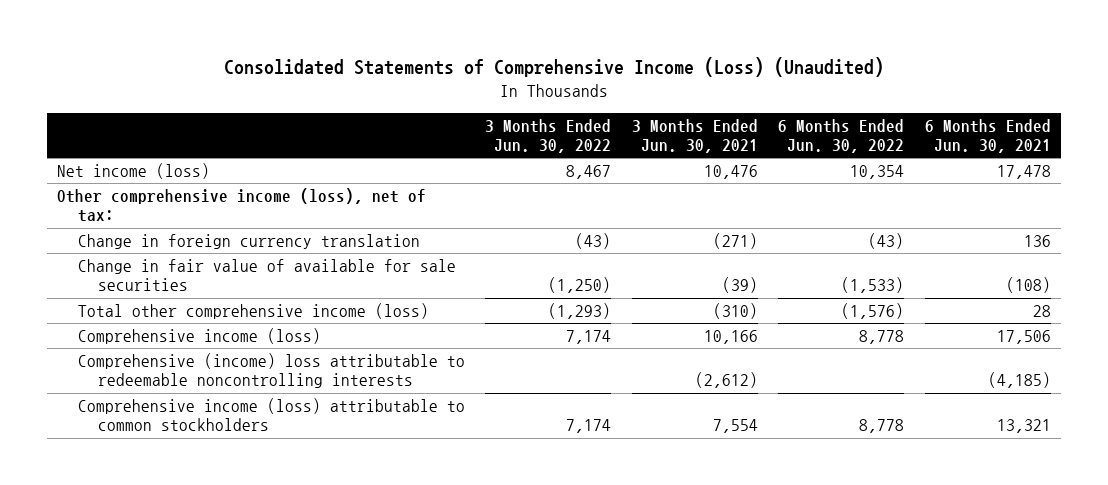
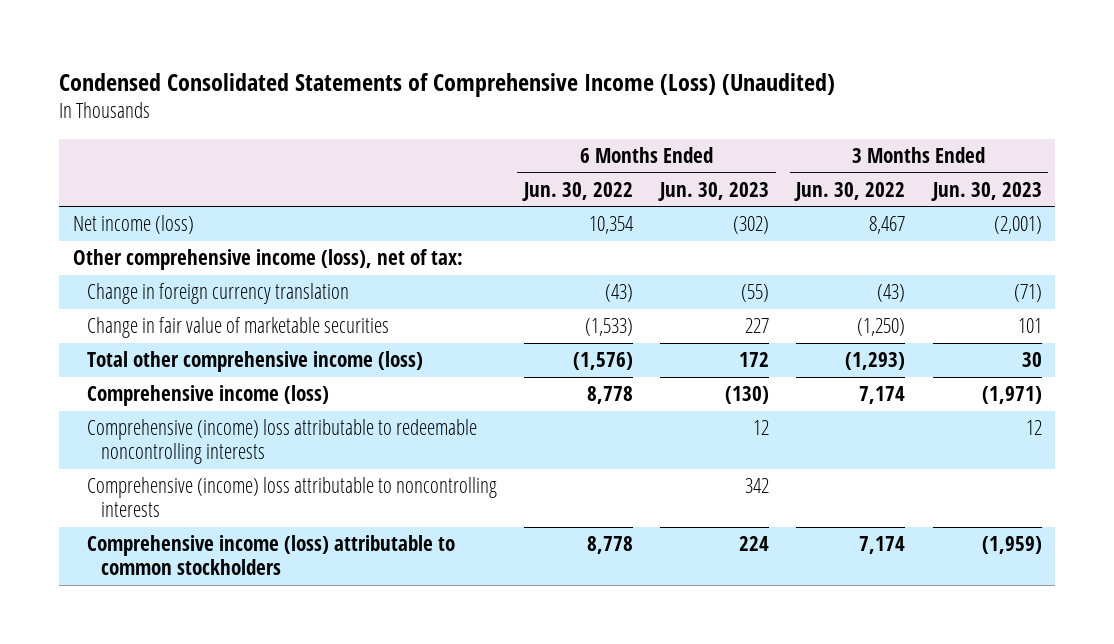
[224,57,885,78] Consolidated Statements of Comprehensive Income (Loss) (Unaudited) -> [59,72,836,97] Condensed Consolidated Statements of Comprehensive Income (Loss) (Unaudited)
[631,118,758,154] 3 Months Ended Jun. 30, 2021 -> none
[925,118,1052,154] 6 Months Ended Jun. 30, 2021 -> none
none -> [658,181,770,201] Jun. 30, 2023
none -> [930,181,1042,201] Jun. 30, 2023
[77,258,456,292] Change in fair value of available for sale securities -> [87,317,390,339] Change in fair value of marketable securities
none -> [87,477,498,518] Comprehensive (income) loss attributable to noncontrolling interests

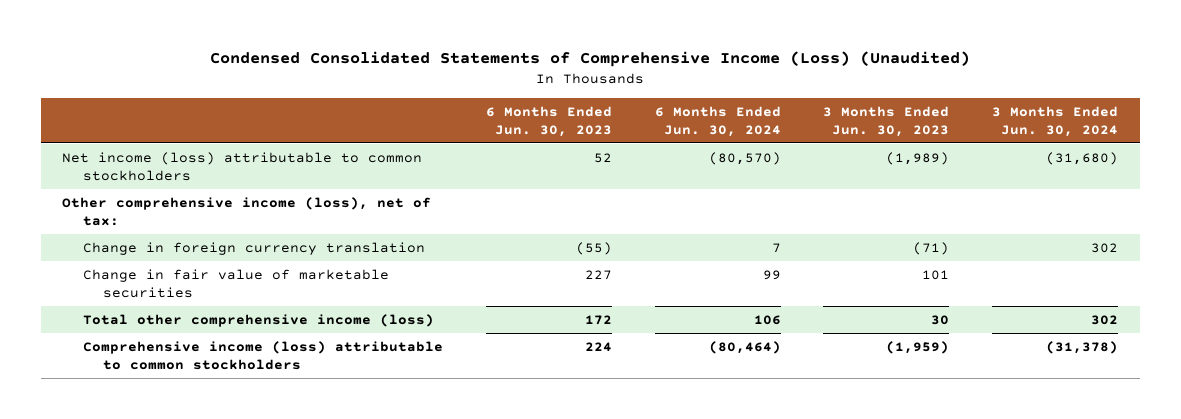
[522,181,634,201] Jun. 30, 2022 -> none
[794,181,906,201] Jun. 30, 2022 -> none
none -> [654,105,781,137] 6 Months Ended Jun. 30, 2024
none -> [992,105,1119,137] 3 Months Ended Jun. 30, 2024
[72,215,194,235] Net income (loss) -> [62,151,423,182] Net income (loss) attributable to common stockholders
[733,216,770,235] (302) -> [593,152,612,163] 52
[993,216,1042,235] (2,001) -> [886,151,950,165] (1,989)
[87,385,330,407] Comprehensive income (loss) -> none
[87,419,478,465] Comprehensive (income) loss attributable to redeemable noncontrolling interests -> none
[87,477,498,518] Comprehensive (income) loss attributable to noncontrolling interests -> none

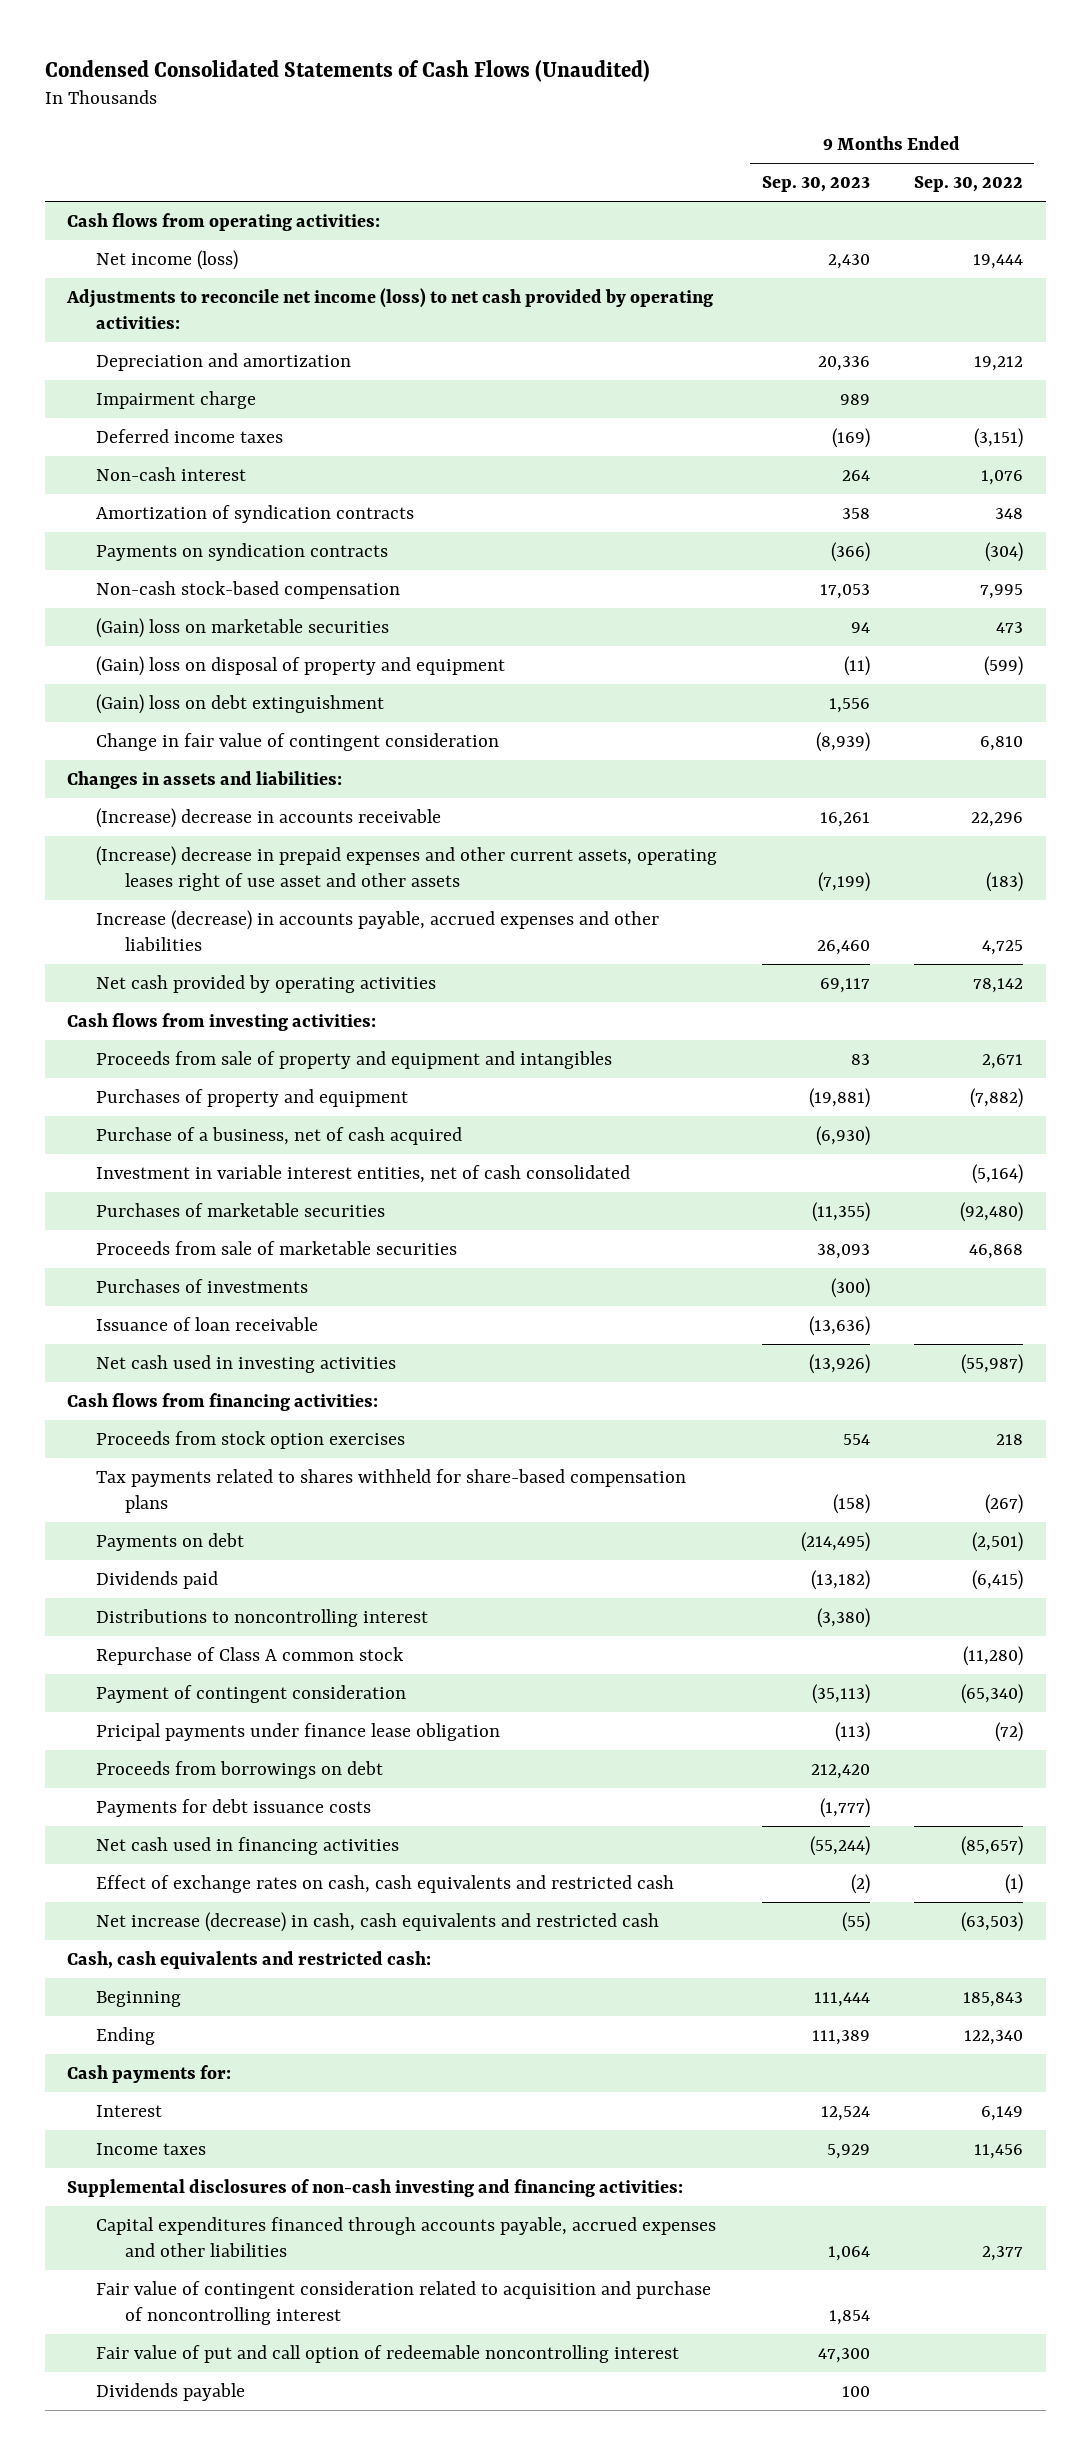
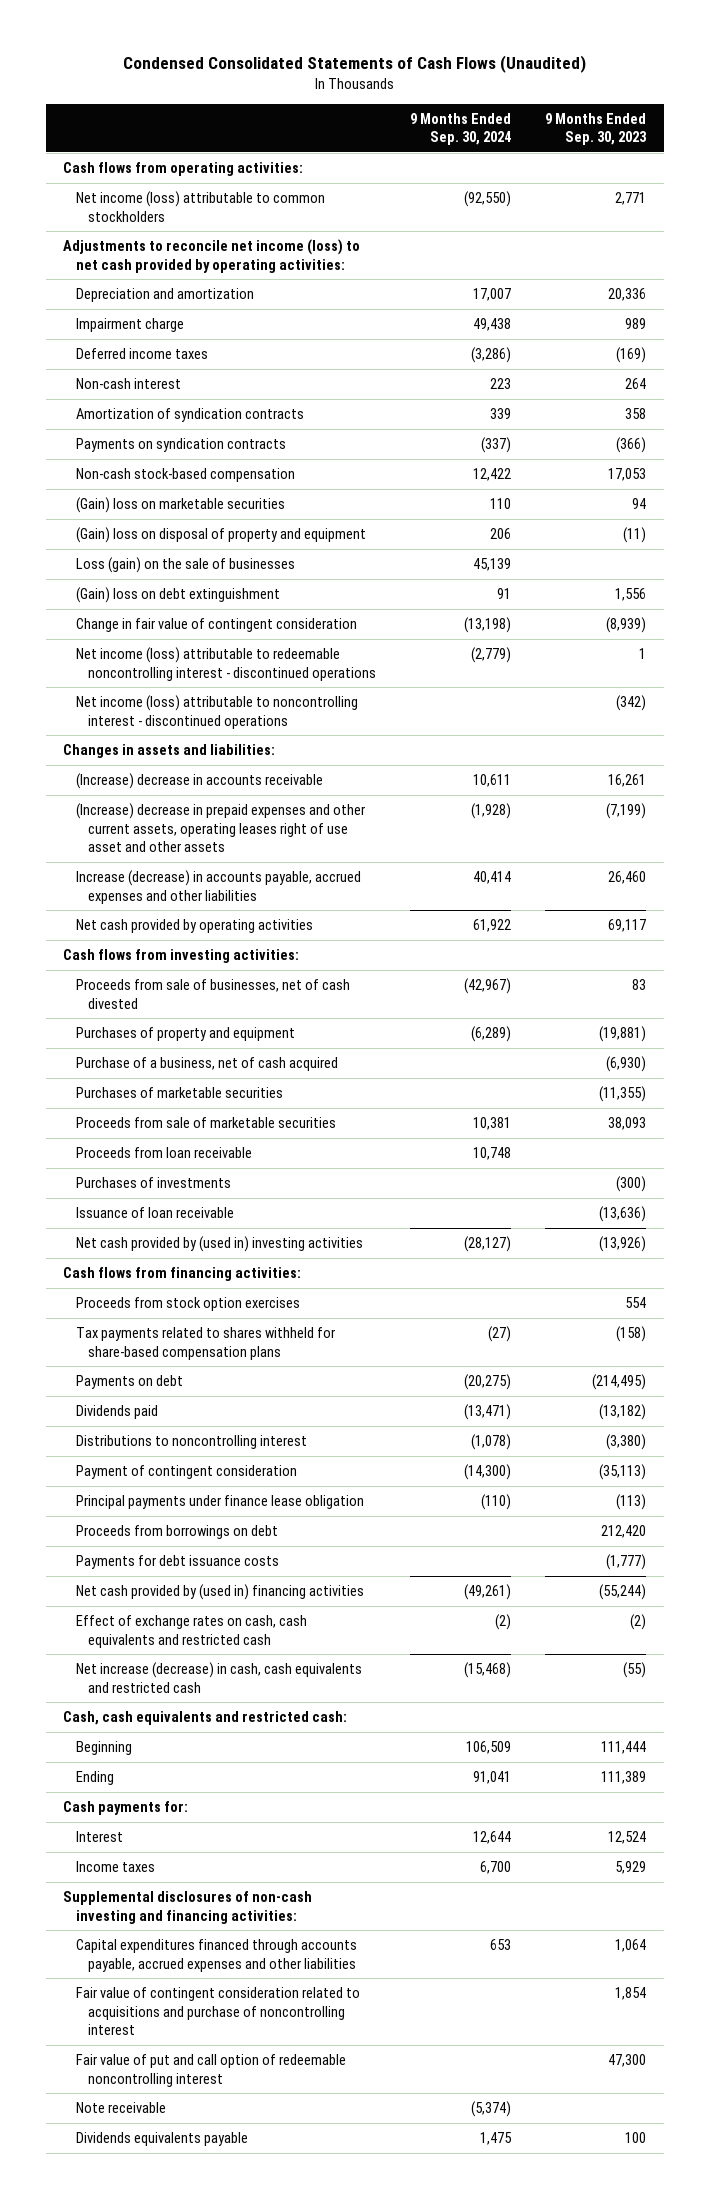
[914,176,1024,193] Sep. 30, 2022 -> none
none -> [410,112,512,146] 9 Months Ended Sep. 30, 2024
[95,249,238,270] Net income (loss) -> [75,191,325,222] Net income (loss) attributable to common stockholders
[827,253,870,269] 2,430 -> [615,192,647,206] 2,771
none -> [75,557,295,574] Loss (gain) on the sale of businesses
none -> [75,647,376,681] Net income (loss) attributable to redeemable noncontrolling interest - discontinued operations
none -> [75,695,358,729] Net income (loss) attributable to noncontrolling interest - discontinued operations
[95,1050,612,1069] Proceeds from sale of property and equipment and intangibles -> none
none -> [75,979,350,1009] Proceeds from sale of businesses, net of cash divested
[95,1164,630,1183] Investment in variable interest entities, net of cash consolidated -> none
none -> [75,1147,252,1159] Proceeds from loan receivable
[95,1354,396,1373] Net cash used in investing activities -> [75,1236,363,1253] Net cash provided by (used in) investing activities
[95,1646,404,1665] Repurchase of Class A common stock -> none
[95,1722,500,1741] Pricipal payments under finance lease obligation -> [75,1495,364,1510] Principal payments under finance lease obligation
[95,1836,399,1855] Net cash used in financing activities -> [75,1584,364,1601] Net cash provided by (used in) financing activities
[95,2280,711,2325] Fair value of contingent consideration related to acquisition and purchase of noncontrolling interest -> [75,1987,360,2035] Fair value of contingent consideration related to acquisitions and purchase of noncontrolling interest
none -> [75,2102,166,2114] Note receivable
[95,2382,245,2401] Dividends payable -> [75,2132,248,2147] Dividends equivalents payable

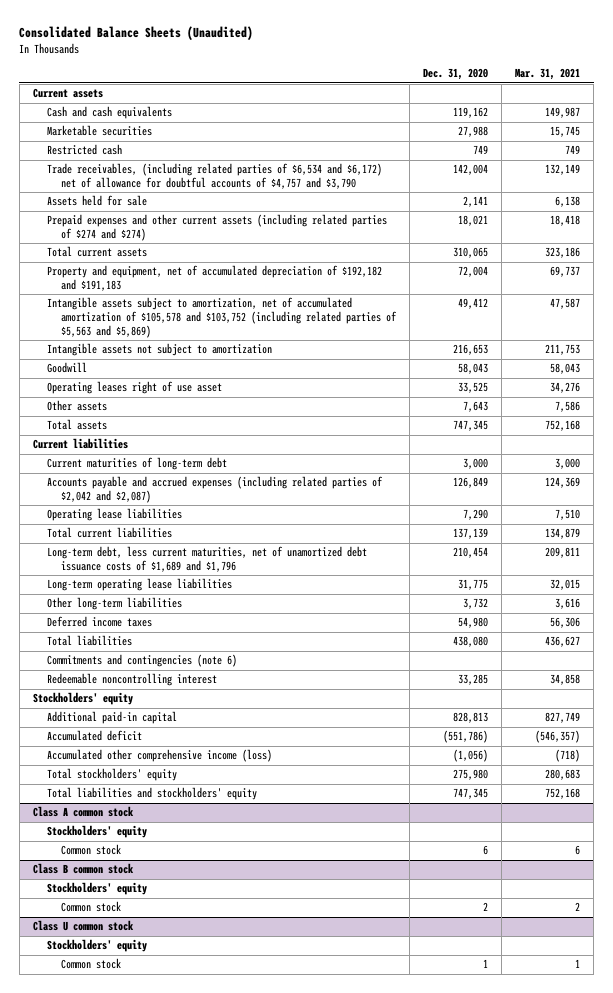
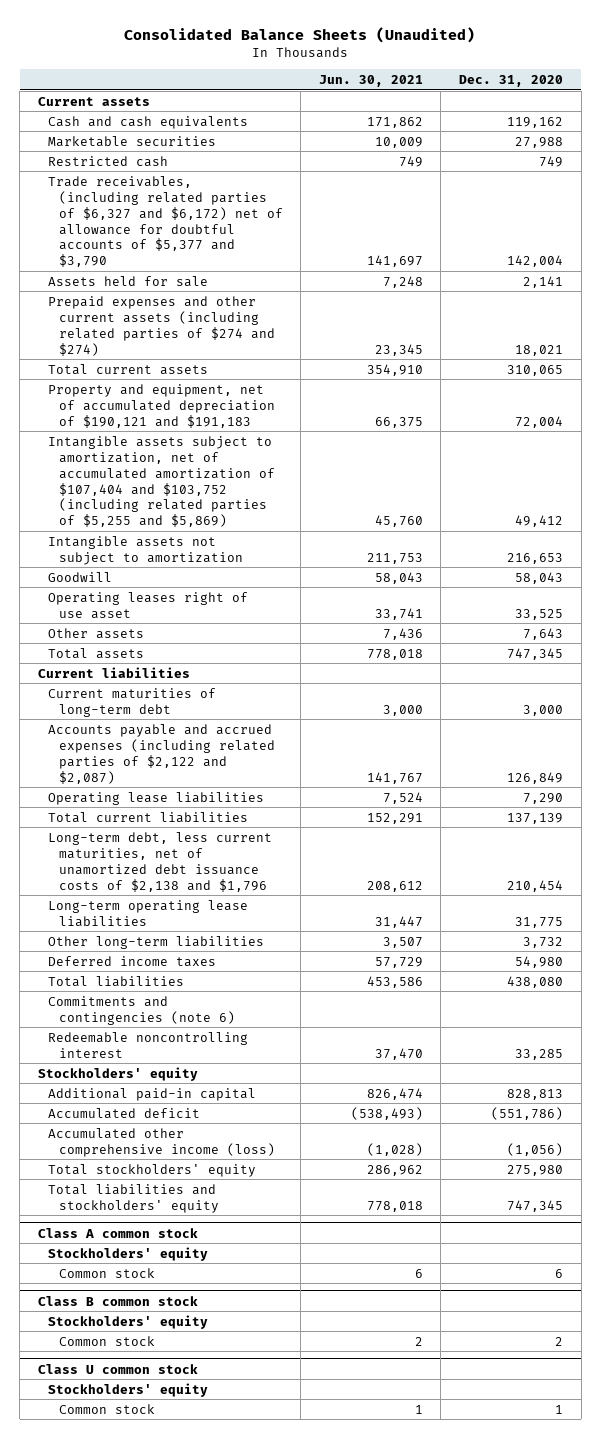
[515,68,581,81] Mar. 31, 2021 -> none
none -> [318,75,423,88] Jun. 30, 2021
[47,163,383,190] Trade receivables, (including related parties of $6,534 and $6,172) net of allowance for doubtful accounts of $4,757 and $3,790 -> [48,175,283,268] Trade receivables, (including related parties of $6,327 and $6,172) net of allowance for doubtful accounts of $5,377 and $3,790
[47,265,383,292] Property and equipment, net of accumulated depreciation of $192,182 and $191,183 -> [48,383,275,428] Property and equipment, net of accumulated depreciation of $190,121 and $191,183
[47,297,398,338] Intangible assets subject to amortization, net of accumulated amortization of $105,578 and $103,752 (including related parties of $5,563 and $5,869) -> [48,435,275,528] Intangible assets subject to amortization, net of accumulated amortization of $107,404 and $103,752 (including related parties of $5,255 and $5,869)
[47,476,384,504] Accounts payable and accrued expenses (including related parties of $2,042 and $2,087) -> [48,723,275,784] Accounts payable and accrued expenses (including related parties of $2,122 and $2,087)
[47,546,368,573] Long-term debt, less current maturities, net of unamortized debt issuance costs of $1,689 and $1,796 -> [48,831,273,892] Long-term debt, less current maturities, net of unamortized debt issuance costs of $2,138 and $1,796

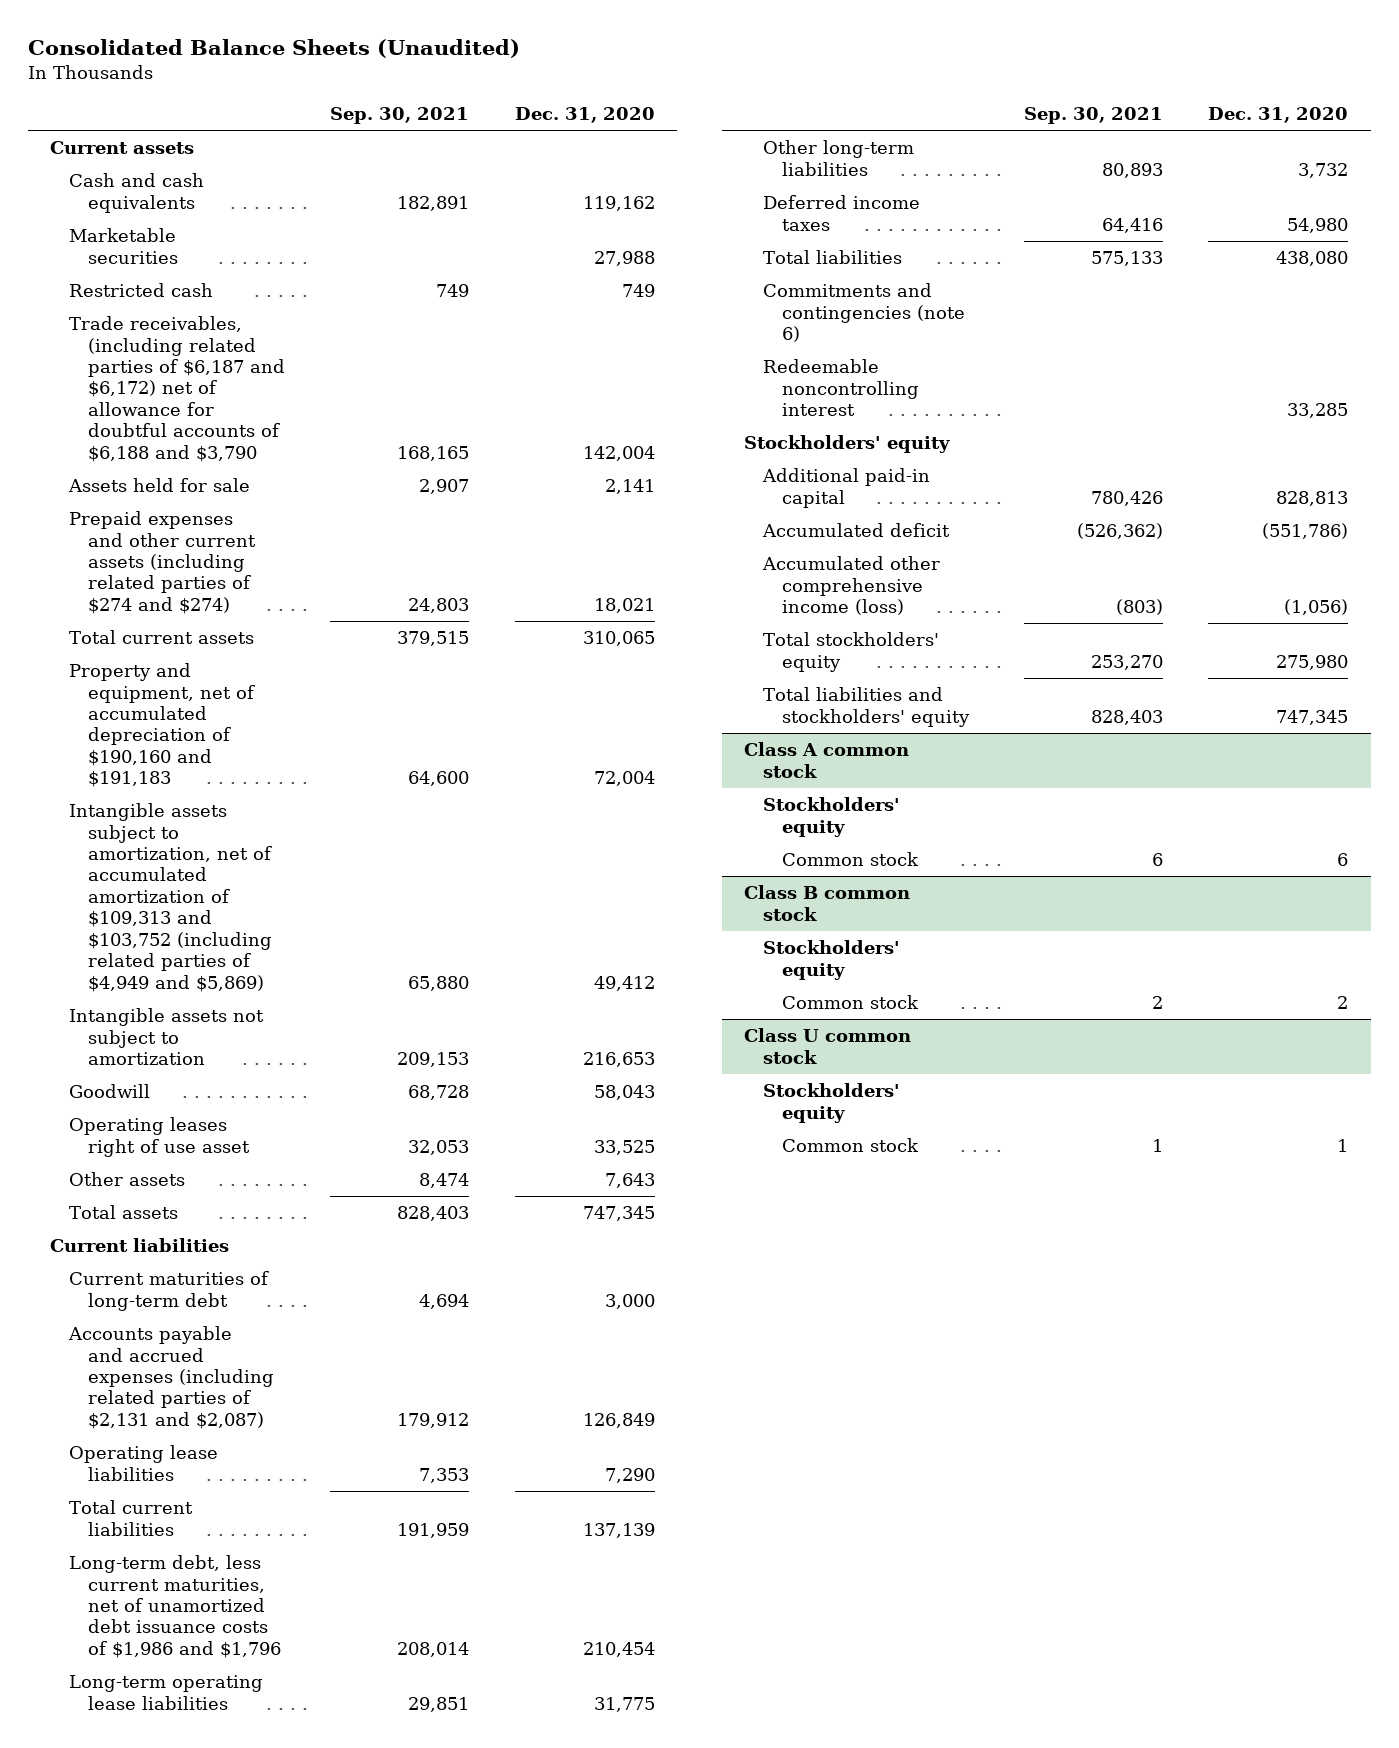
[318,75,423,88] Jun. 30, 2021 -> none
none -> [330,107,470,125] Sep. 30, 2021
[48,175,283,268] Trade receivables, (including related parties of $6,327 and $6,172) net of allowance for doubtful accounts of $5,377 and $3,790 -> [69,316,285,462] Trade receivables, (including related parties of $6,187 and $6,172) net of allowance for doubtful accounts of $6,188 and $3,790
[48,383,275,428] Property and equipment, net of accumulated depreciation of $190,121 and $191,183 -> [69,663,255,788] Property and equipment, net of accumulated depreciation of $190,160 and $191,183
[48,435,275,528] Intangible assets subject to amortization, net of accumulated amortization of $107,404 and $103,752 (including related parties of $5,255 and $5,869) -> [69,803,272,992] Intangible assets subject to amortization, net of accumulated amortization of $109,313 and $103,752 (including related parties of $4,949 and $5,869)
[48,723,275,784] Accounts payable and accrued expenses (including related parties of $2,122 and $2,087) -> [68,1326,274,1429] Accounts payable and accrued expenses (including related parties of $2,131 and $2,087)
[48,831,273,892] Long-term debt, less current maturities, net of unamortized debt issuance costs of $2,138 and $1,796 -> [69,1555,281,1658] Long-term debt, less current maturities, net of unamortized debt issuance costs of $1,986 and $1,796

